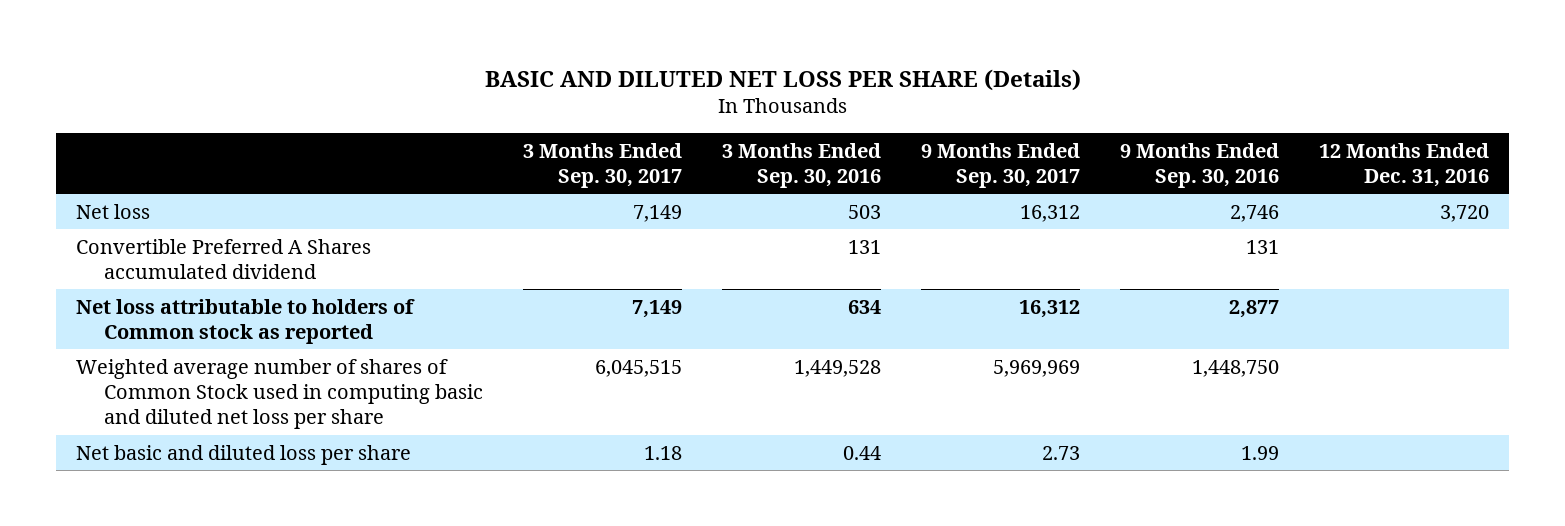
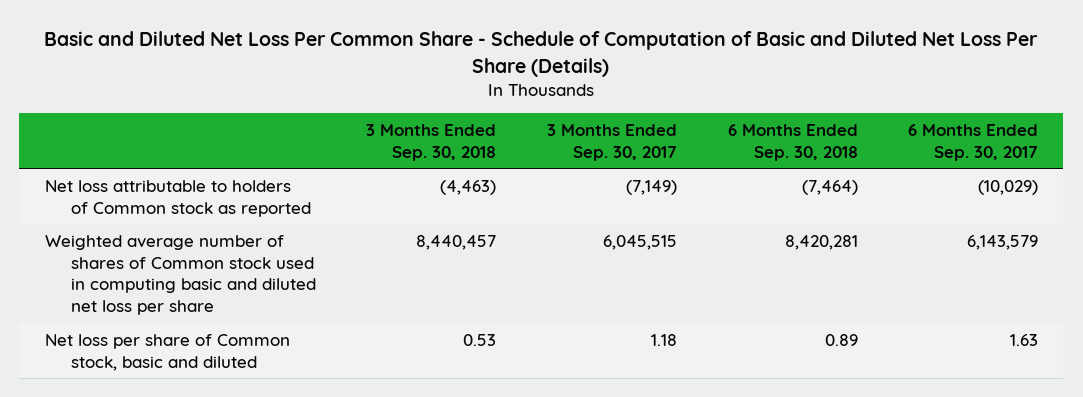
[484,68,1081,91] BASIC AND DILUTED NET LOSS PER SHARE (Details) -> [44,30,1039,77] Basic and Diluted Net Loss Per Common Share - Schedule of Computation of Basic and Diluted Net Loss Per Share (Details)
[721,142,881,188] 3 Months Ended Sep. 30, 2016 -> none
[920,142,1080,188] 9 Months Ended Sep. 30, 2017 -> none
[1120,142,1280,188] 9 Months Ended Sep. 30, 2016 -> none
[1319,142,1490,187] 12 Months Ended Dec. 31, 2016 -> none
none -> [366,123,497,161] 3 Months Ended Sep. 30, 2018
none -> [727,123,858,161] 6 Months Ended Sep. 30, 2018
none -> [908,123,1039,161] 6 Months Ended Sep. 30, 2017
[75,238,371,279] Convertible Preferred A Shares accumulated dividend -> none
[75,298,415,344] Net loss attributable to holders of Common stock as reported -> none
[75,203,150,219] Net loss -> [44,180,311,217] Net loss attributable to holders of Common stock as reported
[632,204,682,222] 7,149 -> [625,180,677,196] (7,149)
[75,358,483,430] Weighted average number of shares of Common Stock used in computing basic and diluted net loss per share -> [44,235,316,315] Weighted average number of shares of Common stock used in computing basic and diluted net loss per share
[75,444,411,465] Net basic and diluted loss per share -> [44,334,290,371] Net loss per share of Common stock, basic and diluted

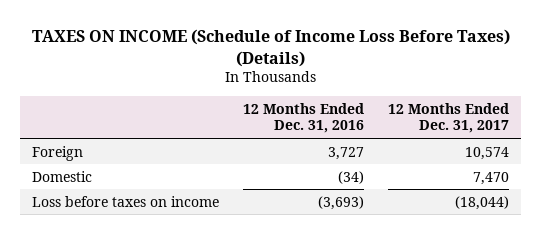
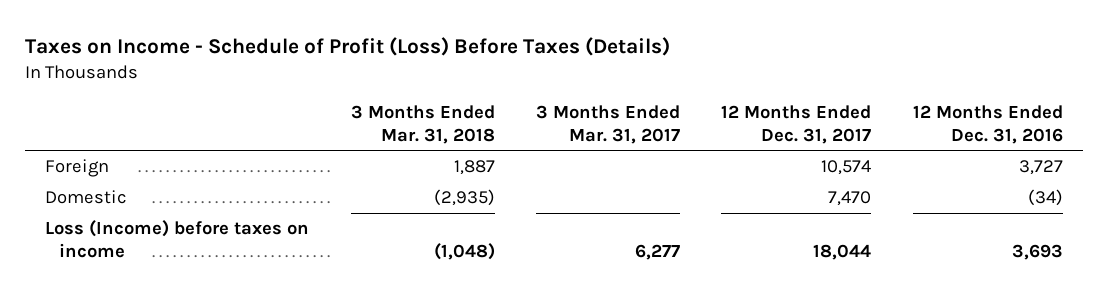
[31,28,510,67] TAXES ON INCOME (Schedule of Income Loss Before Taxes) (Details) -> [24,37,670,57] Taxes on Income - Schedule of Profit (Loss) Before Taxes (Details)
none -> [350,104,495,144] 3 Months Ended Mar. 31, 2018
none -> [535,104,680,144] 3 Months Ended Mar. 31, 2017
[32,195,220,207] Loss before taxes on income -> [45,220,310,259] Loss (Income) before taxes on income
[318,195,365,210] (3,693) -> [1011,244,1063,261] 3,693
[455,195,510,210] (18,044) -> [813,244,872,261] 18,044

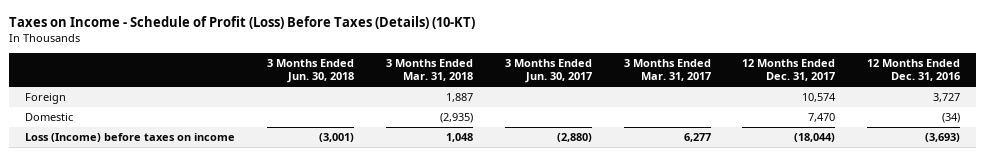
[24,37,670,57] Taxes on Income - Schedule of Profit (Loss) Before Taxes (Details) -> [9,15,476,29] Taxes on Income - Schedule of Profit (Loss) Before Taxes (Details) (10-KT)
none -> [267,59,355,84] 3 Months Ended Jun. 30, 2018
none -> [504,59,592,84] 3 Months Ended Jun. 30, 2017
[433,243,495,261] (1,048) -> [446,132,474,142] 1,048
[813,244,872,261] 18,044 -> [794,132,836,142] (18,044)
[1011,244,1063,261] 3,693 -> [925,132,961,142] (3,693)

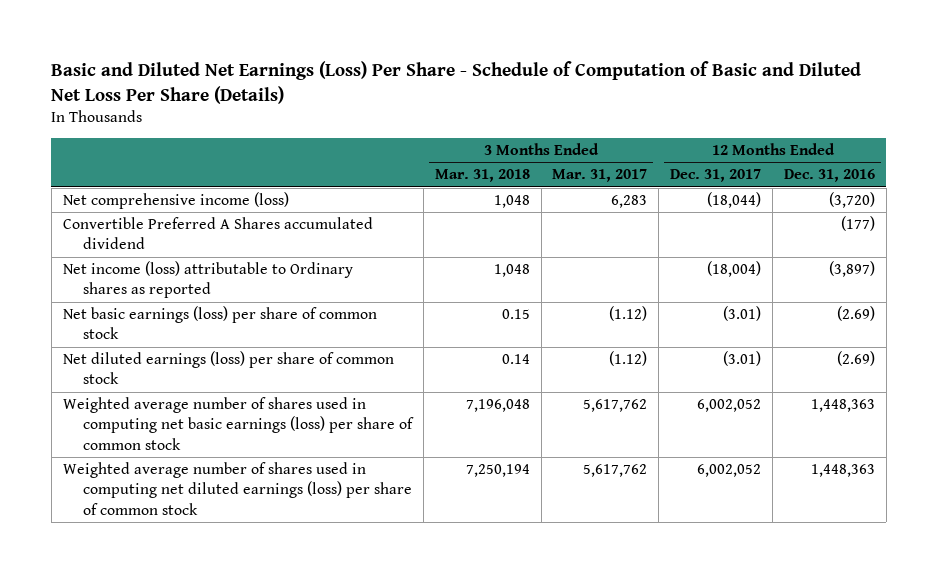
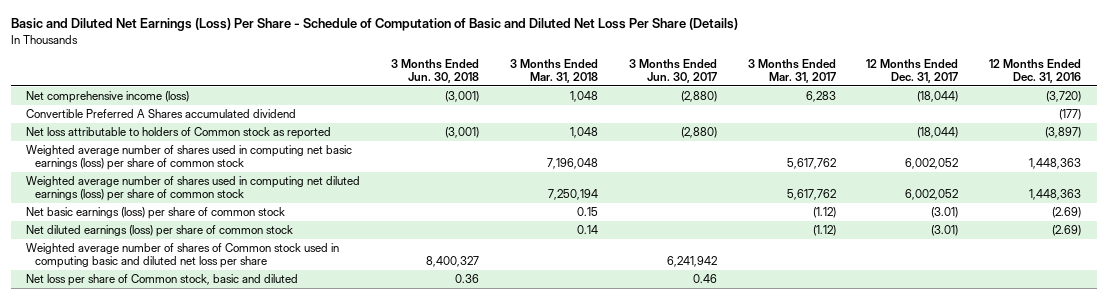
none -> [391,58,480,84] 3 Months Ended Jun. 30, 2018
none -> [628,58,717,84] 3 Months Ended Jun. 30, 2017
[62,261,353,299] Net income (loss) attributable to Ordinary shares as reported -> [26,127,332,140] Net loss attributable to holders of Common stock as reported
[707,261,762,278] (18,004) -> [917,127,959,139] (18,044)
[62,306,377,340] Net basic earnings (loss) per share of common stock -> [26,207,286,220] Net basic earnings (loss) per share of common stock
[62,351,394,385] Net diluted earnings (loss) per share of common stock -> [26,225,294,238] Net diluted earnings (loss) per share of common stock
none -> [26,243,340,269] Weighted average number of shares of Common stock used in computing basic and diluted net loss per share
none -> [26,274,299,287] Net loss per share of Common stock, basic and diluted

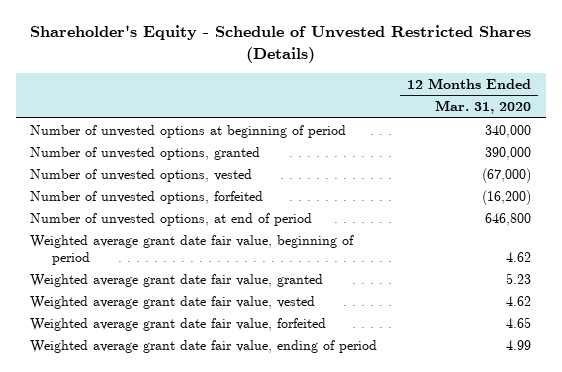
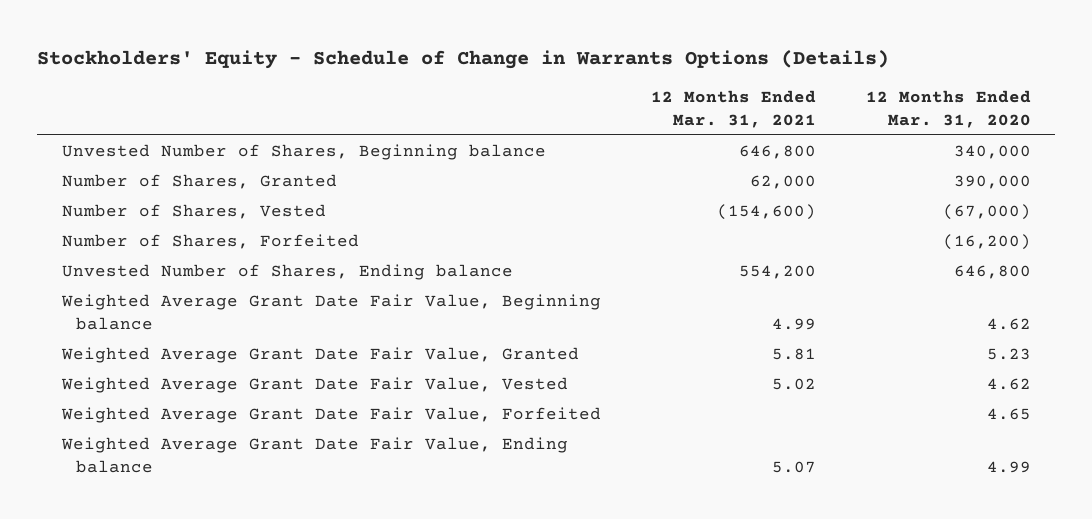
[29,25,531,63] Shareholder's Equity - Schedule of Unvested Restricted Shares (Details) -> [36,50,889,70] Stockholders' Equity - Schedule of Change in Warrants Options (Details)
none -> [650,90,816,128] 12 Months Ended Mar. 31, 2021
[30,125,347,139] Number of unvested options at beginning of period -> [61,144,546,161] Unvested Number of Shares, Beginning balance
[30,147,261,161] Number of unvested options, granted -> [61,174,337,190] Number of Shares, Granted
[30,169,253,183] Number of unvested options, vested -> [61,204,326,220] Number of Shares, Vested
[30,191,264,205] Number of unvested options, forfeited -> [61,234,359,250] Number of Shares, Forfeited
[30,213,313,227] Number of unvested options, at end of period -> [61,264,513,281] Unvested Number of Shares, Ending balance
[30,235,355,265] Weighted average grant date fair value, beginning of period -> [60,294,601,330] Weighted Average Grant Date Fair Value, Beginning balance
[30,274,324,288] Weighted average grant date fair value, granted -> [60,347,579,364] Weighted Average Grant Date Fair Value, Granted
[30,296,316,310] Weighted average grant date fair value, vested -> [60,377,568,394] Weighted Average Grant Date Fair Value, Vested
[30,318,327,332] Weighted average grant date fair value, forfeited -> [60,407,601,424] Weighted Average Grant Date Fair Value, Forfeited
[30,340,378,354] Weighted average grant date fair value, ending of period -> [60,437,568,473] Weighted Average Grant Date Fair Value, Ending balance

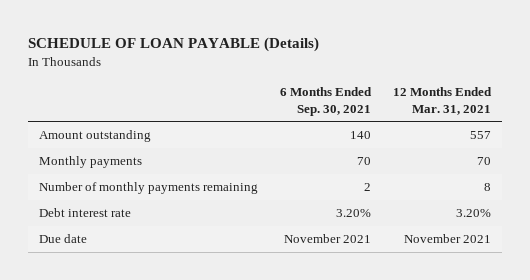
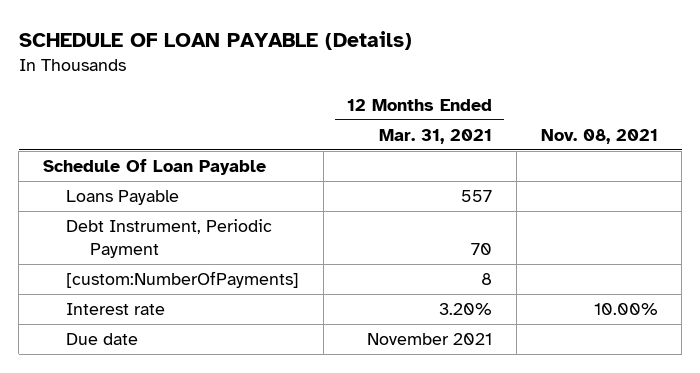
[280,86,373,116] 6 Months Ended Sep. 30, 2021 -> none
none -> [540,128,658,144] Nov. 08, 2021
none -> [42,159,266,176] Schedule Of Loan Payable
[38,130,151,143] Amount outstanding -> [66,190,180,206] Loans Payable
[38,156,142,169] Monthly payments -> [66,219,273,259] Debt Instrument, Periodic Payment
[38,182,258,195] Number of monthly payments remaining -> [66,271,300,289] [custom:NumberOfPayments]
[38,208,131,218] Debt interest rate -> [66,303,166,316] Interest rate

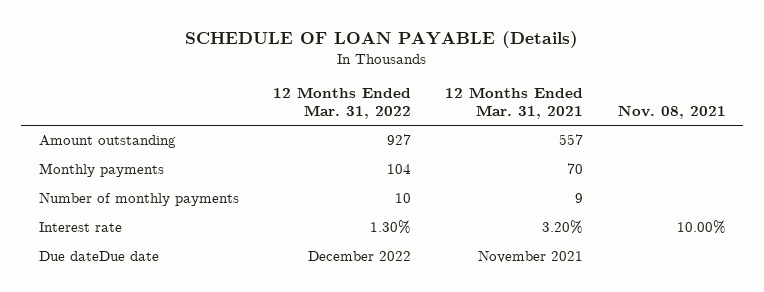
none -> [272,86,411,119] 12 Months Ended Mar. 31, 2022
[42,159,266,176] Schedule Of Loan Payable -> none
[66,271,300,289] [custom:NumberOfPayments] -> none
[66,190,180,206] Loans Payable -> [38,135,176,149] Amount outstanding
[66,219,273,259] Debt Instrument, Periodic Payment -> [38,163,164,178] Monthly payments
none -> [38,192,239,207] Number of monthly payments
[66,333,139,346] Due date -> [38,251,159,262] Due dateDue date

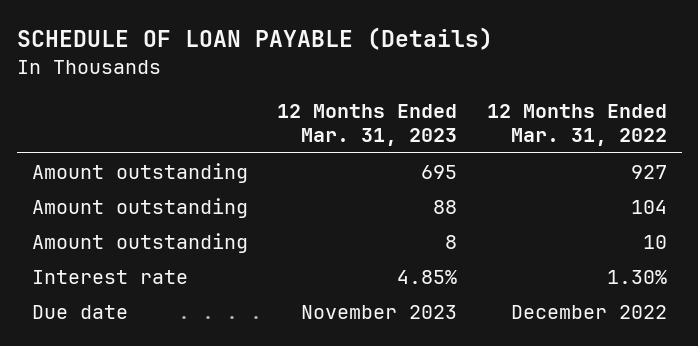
[445,86,584,119] 12 Months Ended Mar. 31, 2021 -> none
[617,104,726,119] Nov. 08, 2021 -> none
none -> [277,104,458,147] 12 Months Ended Mar. 31, 2023
[38,163,164,178] Monthly payments -> [31,197,248,218] Amount outstanding
[38,192,239,207] Number of monthly payments -> [31,232,248,253] Amount outstanding
[38,251,159,262] Due dateDue date -> [31,304,128,319] Due date

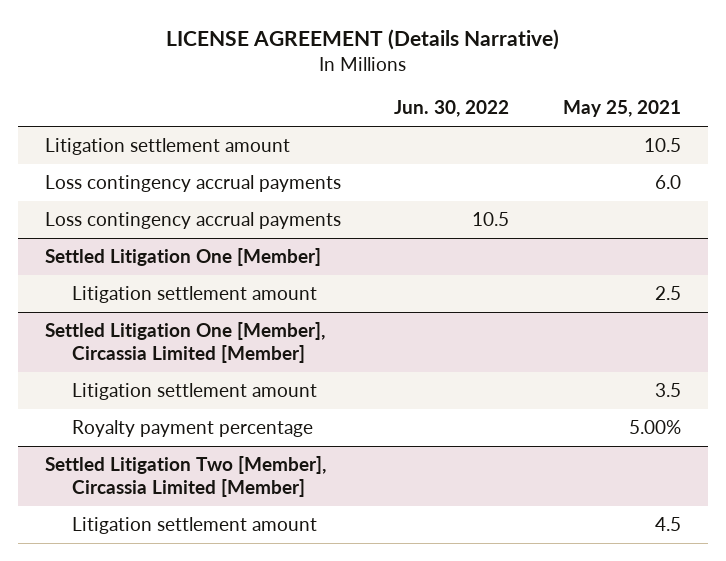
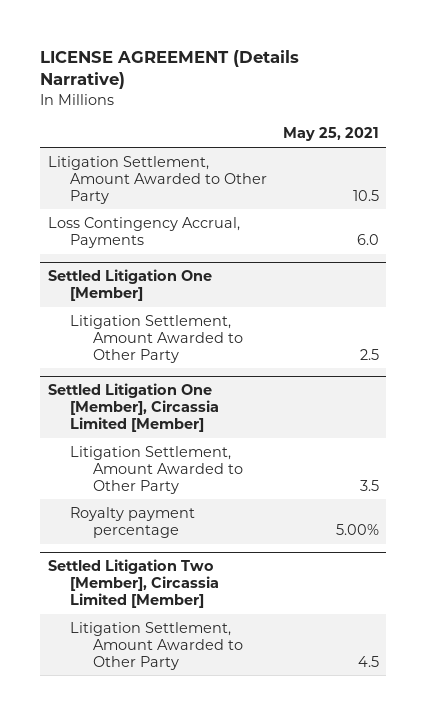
[394,100,510,118] Jun. 30, 2022 -> none
[44,212,341,230] Loss contingency accrual payments -> none
[44,138,290,156] Litigation settlement amount -> [47,155,268,204] Litigation Settlement, Amount Awarded to Other Party
[44,175,341,193] Loss contingency accrual payments -> [47,216,240,248] Loss Contingency Accrual, Payments
[72,286,318,304] Litigation settlement amount -> [70,314,244,363] Litigation Settlement, Amount Awarded to Other Party
[72,383,318,401] Litigation settlement amount -> [70,445,244,494] Litigation Settlement, Amount Awarded to Other Party
[72,517,318,535] Litigation settlement amount -> [70,621,244,670] Litigation Settlement, Amount Awarded to Other Party

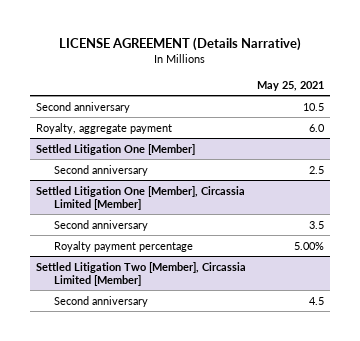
[47,155,268,204] Litigation Settlement, Amount Awarded to Other Party -> [35,101,130,113] Second anniversary
[47,216,240,248] Loss Contingency Accrual, Payments -> [35,122,172,134] Royalty, aggregate payment
[70,314,244,363] Litigation Settlement, Amount Awarded to Other Party -> [53,164,148,176] Second anniversary
[70,445,244,494] Litigation Settlement, Amount Awarded to Other Party -> [53,219,148,231] Second anniversary
[70,621,244,670] Litigation Settlement, Amount Awarded to Other Party -> [53,295,148,307] Second anniversary

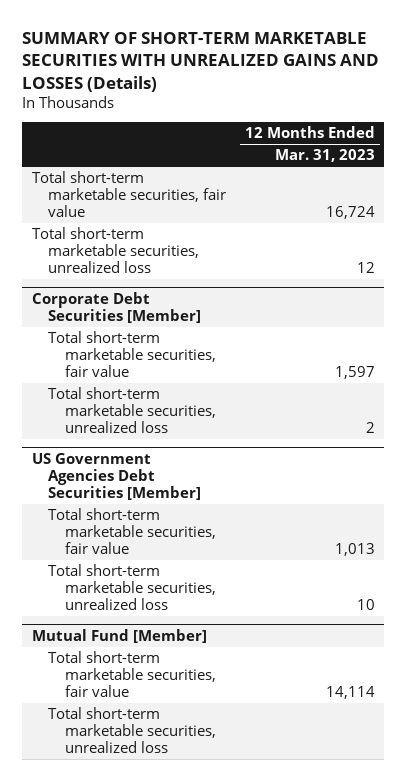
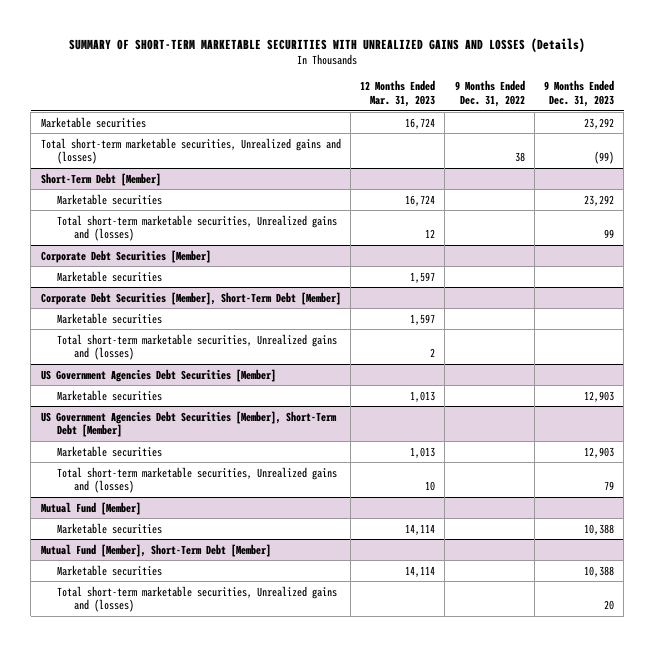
none -> [454,80,525,107] 9 Months Ended Dec. 31, 2022
none -> [544,80,615,107] 9 Months Ended Dec. 31, 2023
[31,171,227,218] Total short-term marketable securities, fair value -> [40,116,146,128] Marketable securities
none -> [40,137,341,165] Total short-term marketable securities, Unrealized gains and (losses)
none -> [40,172,161,186] Short-Term Debt [Member]
none -> [57,193,163,205] Marketable securities
[31,227,200,274] Total short-term marketable securities, unrealized loss -> [57,214,338,242] Total short-term marketable securities, Unrealized gains and (losses)
[48,331,216,378] Total short-term marketable securities, fair value -> [57,270,163,282] Marketable securities
none -> [40,291,341,305] Corporate Debt Securities [Member], Short-Term Debt [Member]
none -> [57,312,163,324] Marketable securities
[48,387,216,434] Total short-term marketable securities, unrealized loss -> [57,333,338,361] Total short-term marketable securities, Unrealized gains and (losses)
[48,508,216,555] Total short-term marketable securities, fair value -> [57,389,163,401] Marketable securities
none -> [40,410,337,438] US Government Agencies Debt Securities [Member], Short-Term Debt [Member]
none -> [57,445,163,457] Marketable securities
[48,564,216,611] Total short-term marketable securities, unrealized loss -> [57,466,338,494] Total short-term marketable securities, Unrealized gains and (losses)
[48,651,216,698] Total short-term marketable securities, fair value -> [57,522,163,534] Marketable securities
none -> [40,543,271,557] Mutual Fund [Member], Short-Term Debt [Member]
none -> [57,564,163,576] Marketable securities
[48,707,216,754] Total short-term marketable securities, unrealized loss -> [57,585,338,613] Total short-term marketable securities, Unrealized gains and (losses)

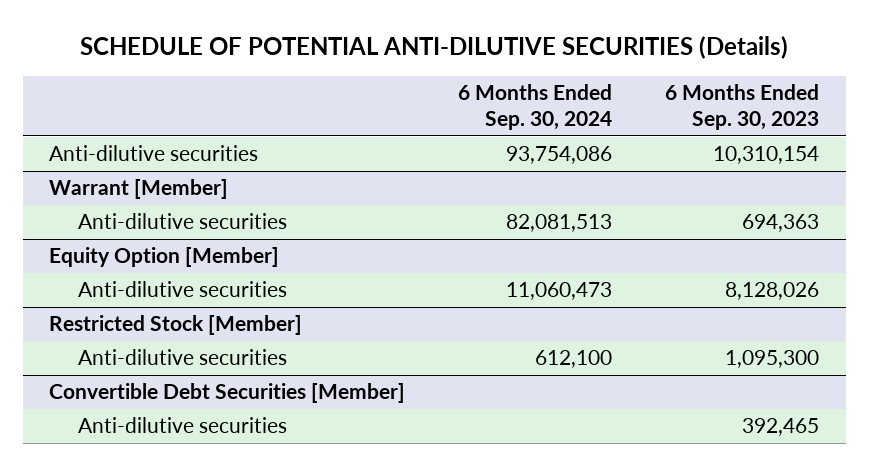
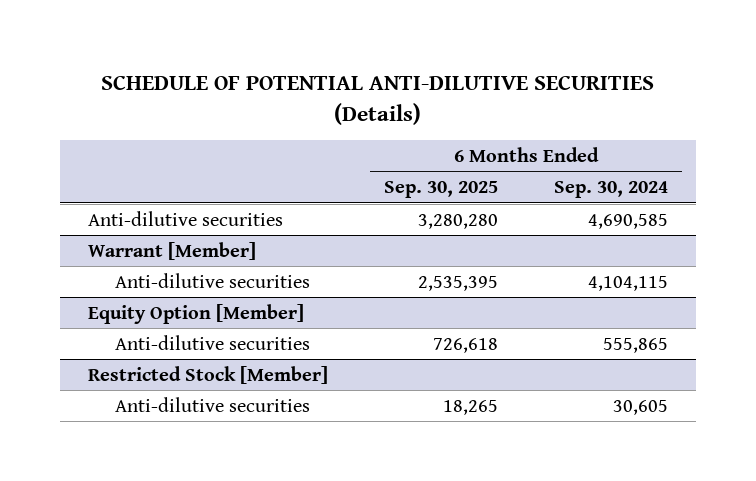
[665,84,820,131] 6 Months Ended Sep. 30, 2023 -> none
none -> [383,181,498,199] Sep. 30, 2025
[506,146,613,165] 93,754,086 -> [587,213,668,229] 4,690,585
[506,214,613,233] 82,081,513 -> [587,275,668,291] 4,104,115
[506,282,613,301] 11,060,473 -> [602,337,668,353] 555,865
[49,383,406,404] Convertible Debt Securities [Member] -> none
[78,417,288,434] Anti-dilutive securities -> none
[535,350,613,369] 612,100 -> [612,399,668,415] 30,605

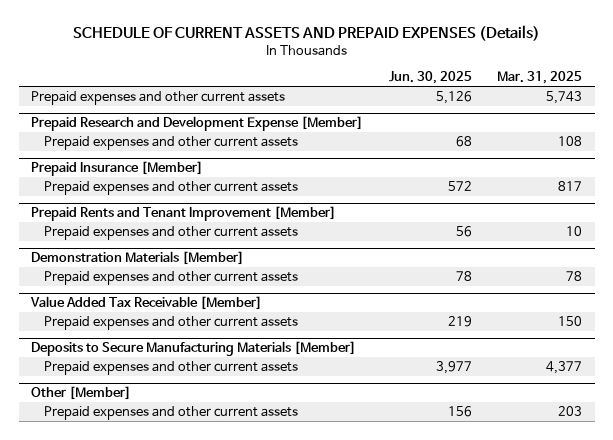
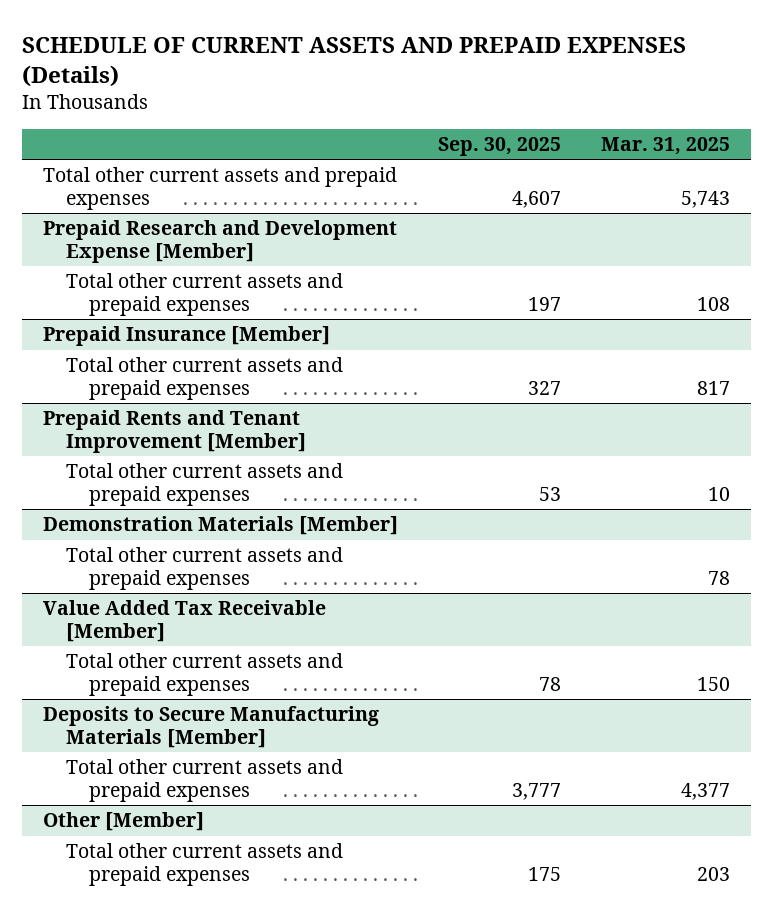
[388,71,472,85] Jun. 30, 2025 -> none
none -> [437,137,561,157] Sep. 30, 2025
[31,90,286,105] Prepaid expenses and other current assets -> [42,167,397,210] Total other current assets and prepaid expenses
[43,135,298,150] Prepaid expenses and other current assets -> [65,273,343,316] Total other current assets and prepaid expenses
[43,180,298,195] Prepaid expenses and other current assets -> [65,357,343,400] Total other current assets and prepaid expenses
[43,225,298,240] Prepaid expenses and other current assets -> [65,463,343,506] Total other current assets and prepaid expenses
[43,270,298,285] Prepaid expenses and other current assets -> [65,547,343,590] Total other current assets and prepaid expenses
[43,315,298,330] Prepaid expenses and other current assets -> [65,653,343,696] Total other current assets and prepaid expenses
[43,360,298,375] Prepaid expenses and other current assets -> [65,759,343,802] Total other current assets and prepaid expenses
[43,405,298,420] Prepaid expenses and other current assets -> [65,843,343,886] Total other current assets and prepaid expenses

